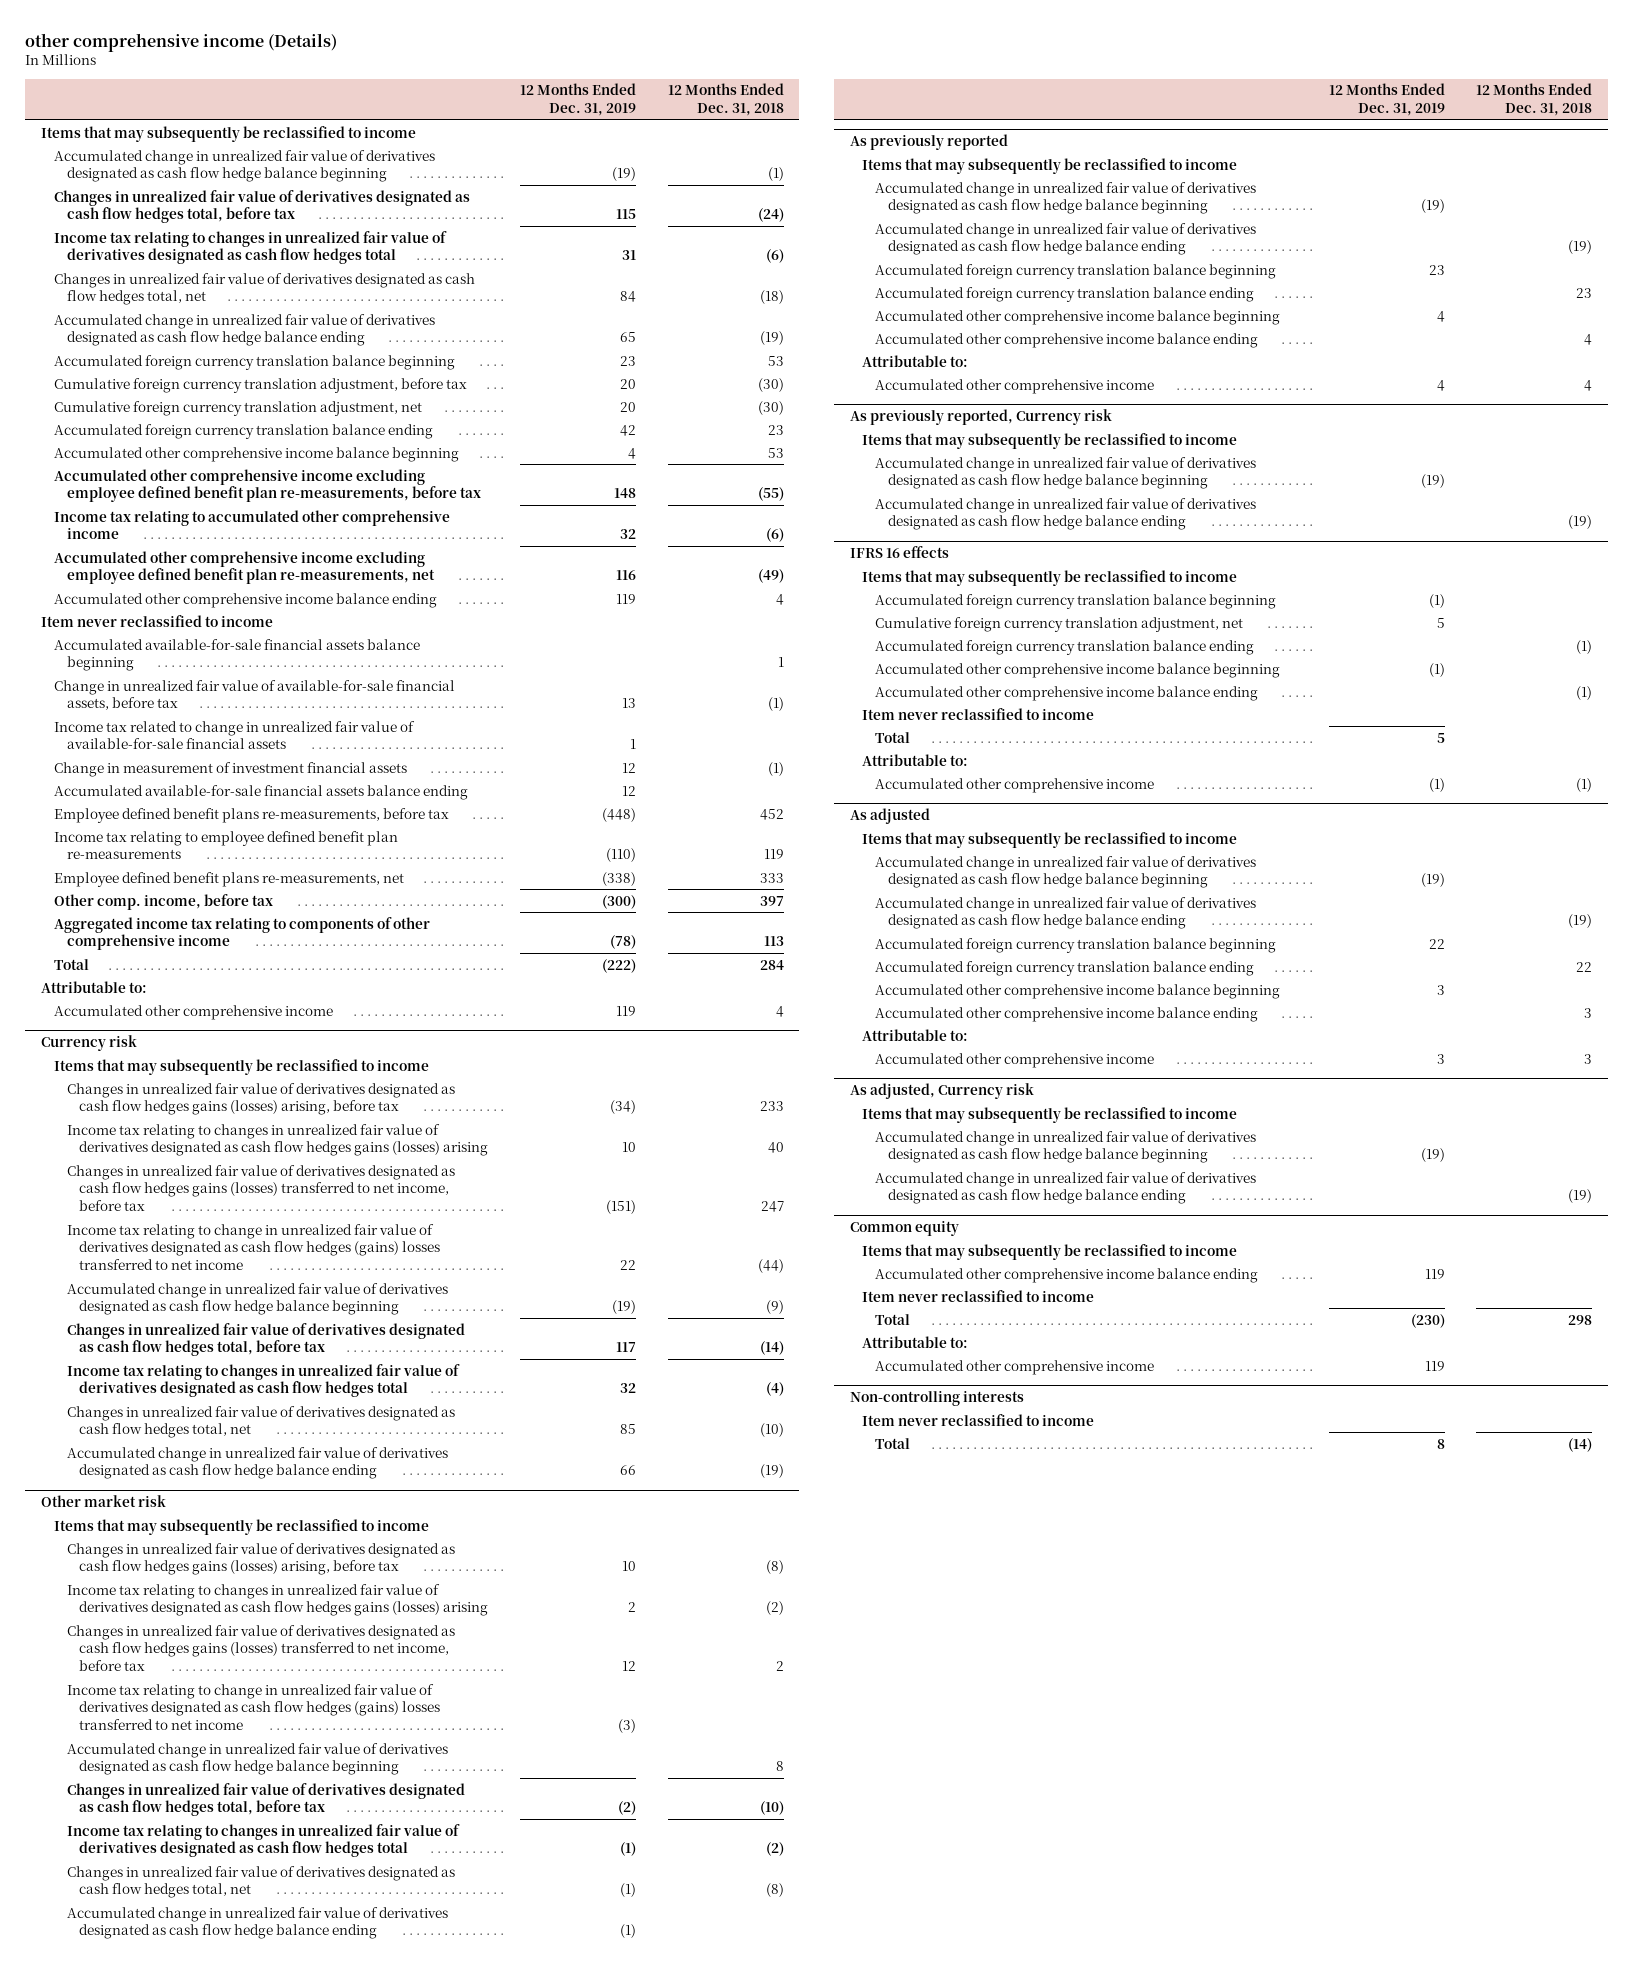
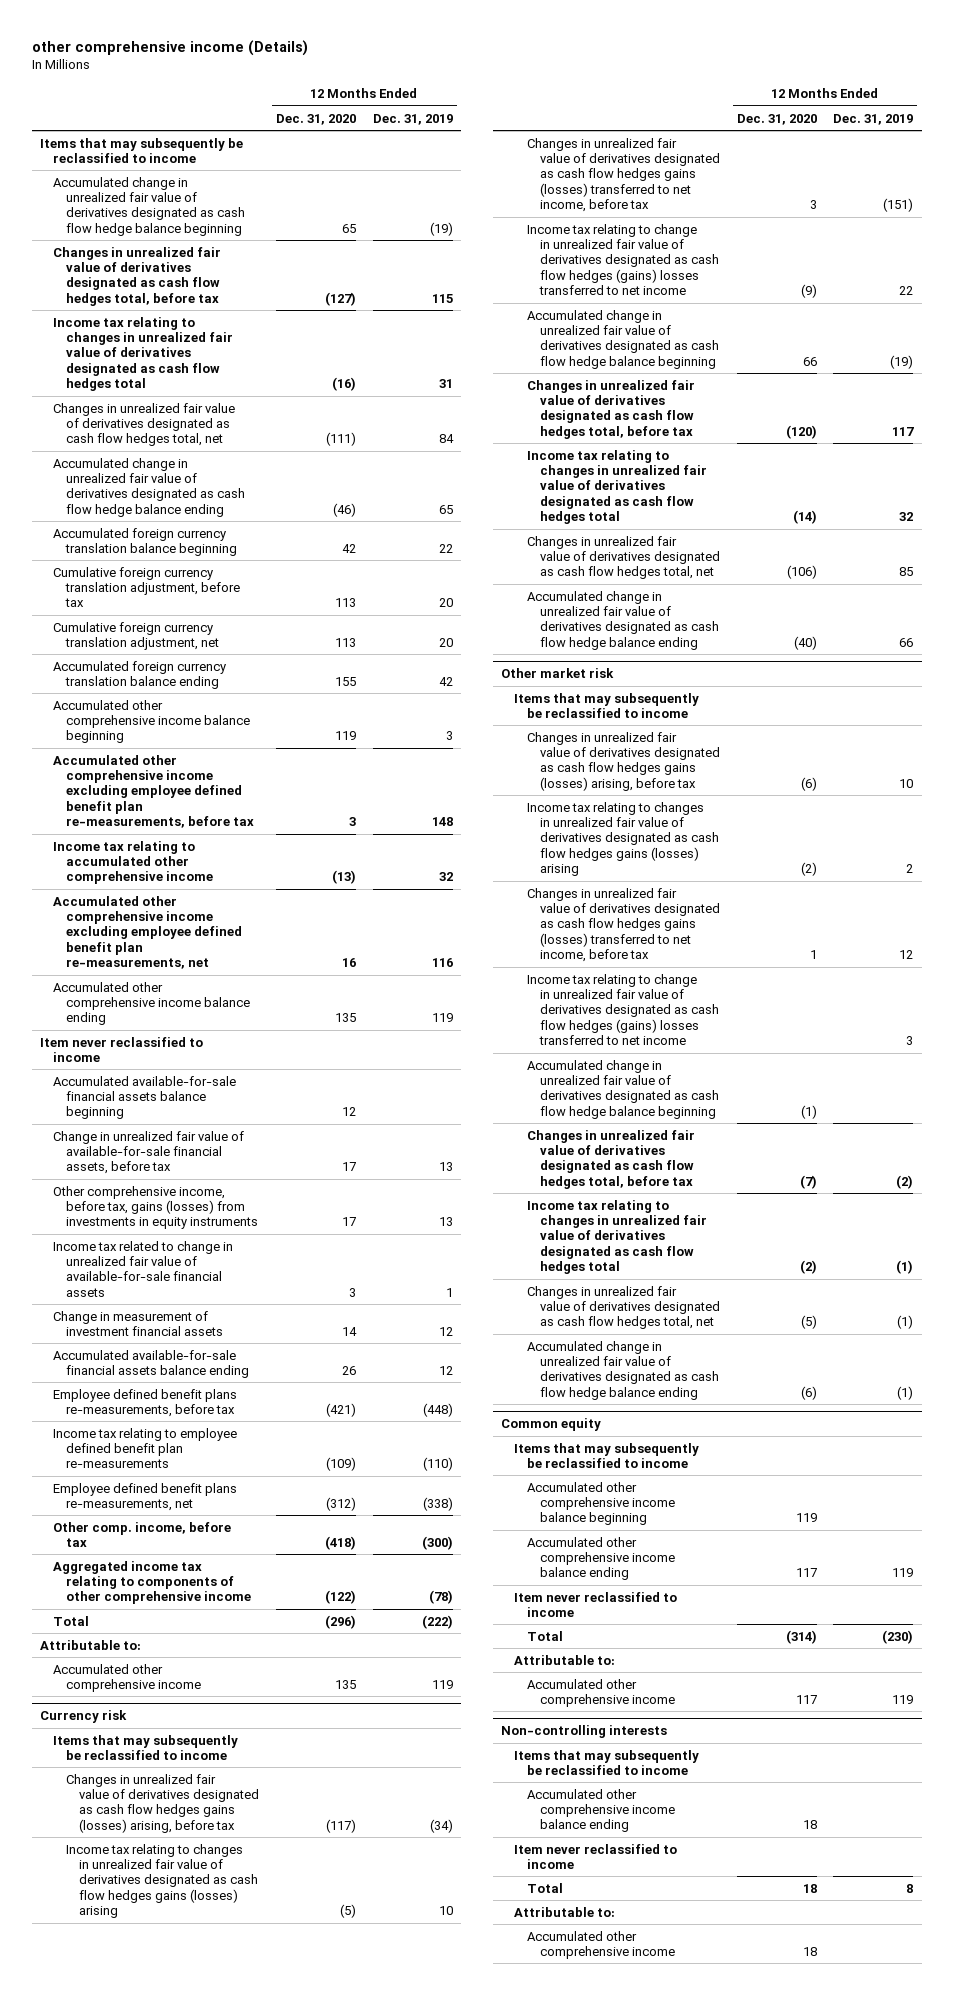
[667,83,784,117] 12 Months Ended Dec. 31, 2018 -> none
none -> [275,113,356,125] Dec. 31, 2020
[619,355,636,366] 23 -> [438,543,453,553] 22
[627,447,636,459] 4 -> [445,731,453,741] 3
none -> [53,1185,259,1230] Other comprehensive income, before tax, gains (losses) from investments in equity instruments
[617,1718,636,1733] (3) -> [906,1036,914,1046] 3
[849,134,1008,151] As previously reported -> none
[862,157,1238,174] Items that may subsequently be reclassified to income -> none
[875,181,1257,215] Accumulated change in unrealized fair value of derivatives designated as cash flow hedge balance beginning -> none
[875,222,1257,256] Accumulated change in unrealized fair value of derivatives designated as cash flow hedge balance ending -> none
[875,263,1277,279] Accumulated foreign currency translation balance beginning -> none
[875,286,1255,302] Accumulated foreign currency translation balance ending -> none
[875,309,1281,325] Accumulated other comprehensive income balance beginning -> none
[875,332,1259,348] Accumulated other comprehensive income balance ending -> none
[862,354,969,367] Attributable to: -> none
[875,378,1155,394] Accumulated other comprehensive income -> none
[849,409,1112,426] As previously reported, Currency risk -> none
[862,432,1238,449] Items that may subsequently be reclassified to income -> none
[875,456,1257,490] Accumulated change in unrealized fair value of derivatives designated as cash flow hedge balance beginning -> none
[875,497,1257,531] Accumulated change in unrealized fair value of derivatives designated as cash flow hedge balance ending -> none
[849,546,949,559] IFRS 16 effects -> none
[862,569,1238,586] Items that may subsequently be reclassified to income -> none
[875,593,1277,609] Accumulated foreign currency translation balance beginning -> none
[875,616,1244,632] Cumulative foreign currency translation adjustment, net -> none
[875,639,1255,655] Accumulated foreign currency translation balance ending -> none
[875,662,1281,678] Accumulated other comprehensive income balance beginning -> none
[875,685,1259,701] Accumulated other comprehensive income balance ending -> none
[862,707,1095,720] Item never reclassified to income -> none
[875,731,911,743] Total -> none
[862,753,969,766] Attributable to: -> none
[875,777,1155,793] Accumulated other comprehensive income -> none
[849,808,930,825] As adjusted -> none
[862,831,1238,848] Items that may subsequently be reclassified to income -> none
[875,855,1257,889] Accumulated change in unrealized fair value of derivatives designated as cash flow hedge balance beginning -> none
[875,896,1257,930] Accumulated change in unrealized fair value of derivatives designated as cash flow hedge balance ending -> none
[875,937,1277,953] Accumulated foreign currency translation balance beginning -> none
[875,960,1255,976] Accumulated foreign currency translation balance ending -> none
[875,983,1281,999] Accumulated other comprehensive income balance beginning -> none
[875,1006,1259,1022] Accumulated other comprehensive income balance ending -> none
[862,1028,969,1041] Attributable to: -> none
[875,1052,1155,1068] Accumulated other comprehensive income -> none
[849,1083,1034,1100] As adjusted, Currency risk -> none
[862,1106,1238,1123] Items that may subsequently be reclassified to income -> none
[875,1130,1257,1164] Accumulated change in unrealized fair value of derivatives designated as cash flow hedge balance beginning -> none
[875,1171,1257,1205] Accumulated change in unrealized fair value of derivatives designated as cash flow hedge balance ending -> none
none -> [527,1481,676,1526] Accumulated other comprehensive income balance beginning
none -> [514,1749,700,1775] Items that may subsequently be reclassified to income
none -> [527,1788,676,1833] Accumulated other comprehensive income balance ending
none -> [514,1906,616,1917] Attributable to:
none -> [527,1930,676,1959] Accumulated other comprehensive income

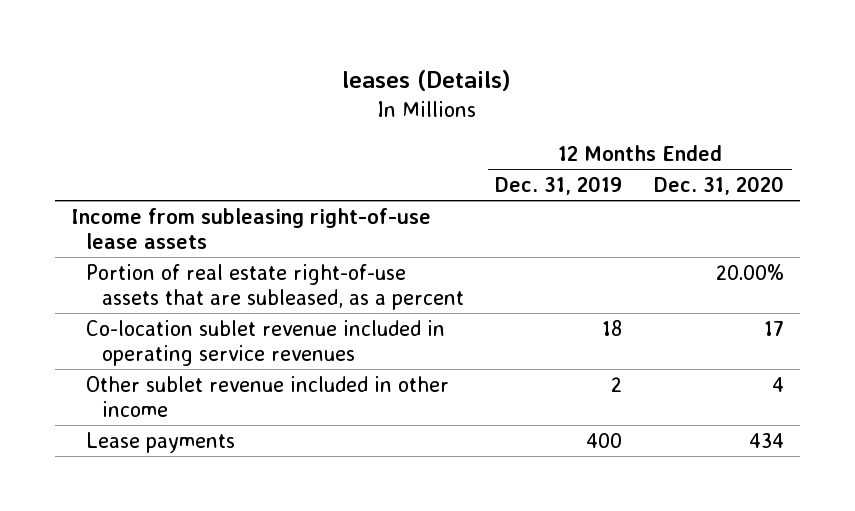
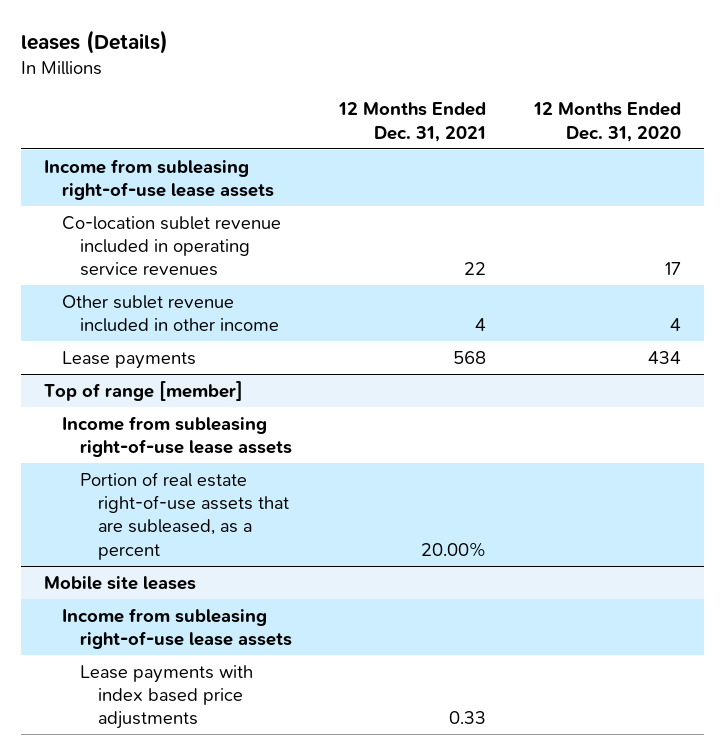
[495,175,623,195] Dec. 31, 2019 -> none
none -> [338,102,487,142] 12 Months Ended Dec. 31, 2021
[86,263,464,310] Portion of real estate right-of-use assets that are subleased, as a percent -> none
none -> [44,380,244,401] Top of range [member]
none -> [62,415,293,457] Income from subleasing right-of-use lease assets
none -> [80,471,289,560] Portion of real estate right-of-use assets that are subleased, as a percent
none -> [44,575,197,590] Mobile site leases
none -> [62,607,293,649] Income from subleasing right-of-use lease assets
none -> [80,664,254,730] Lease payments with index based price adjustments

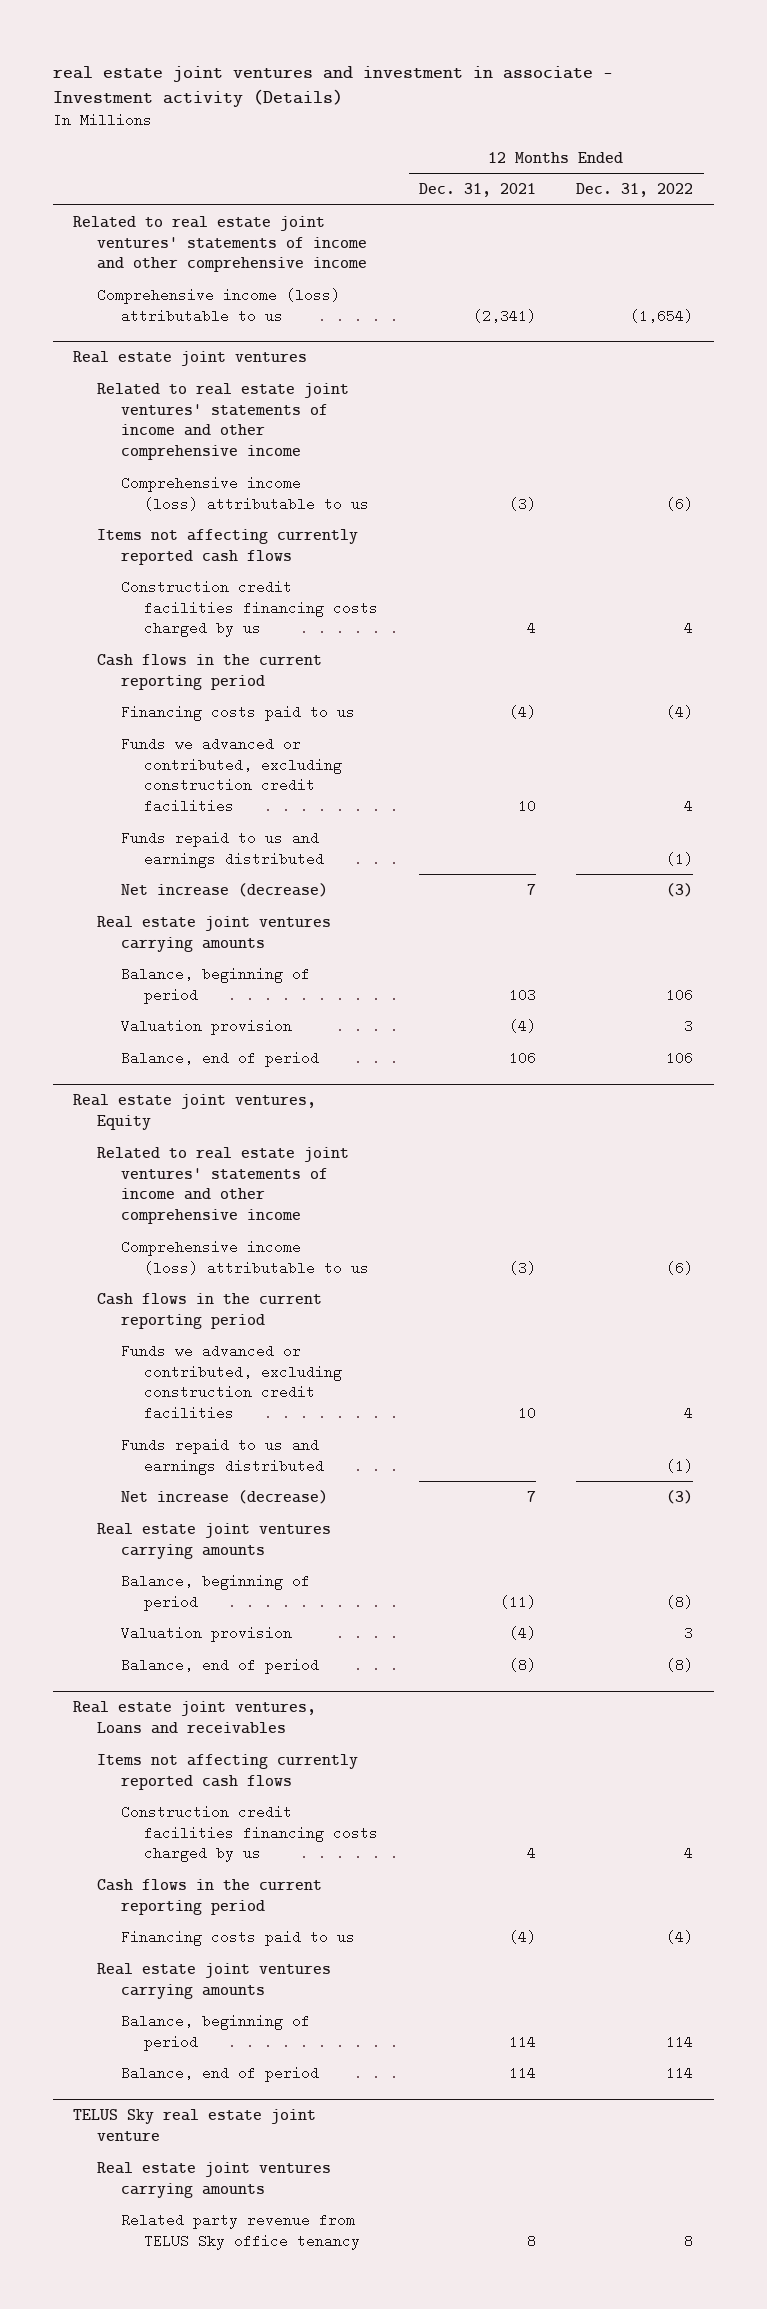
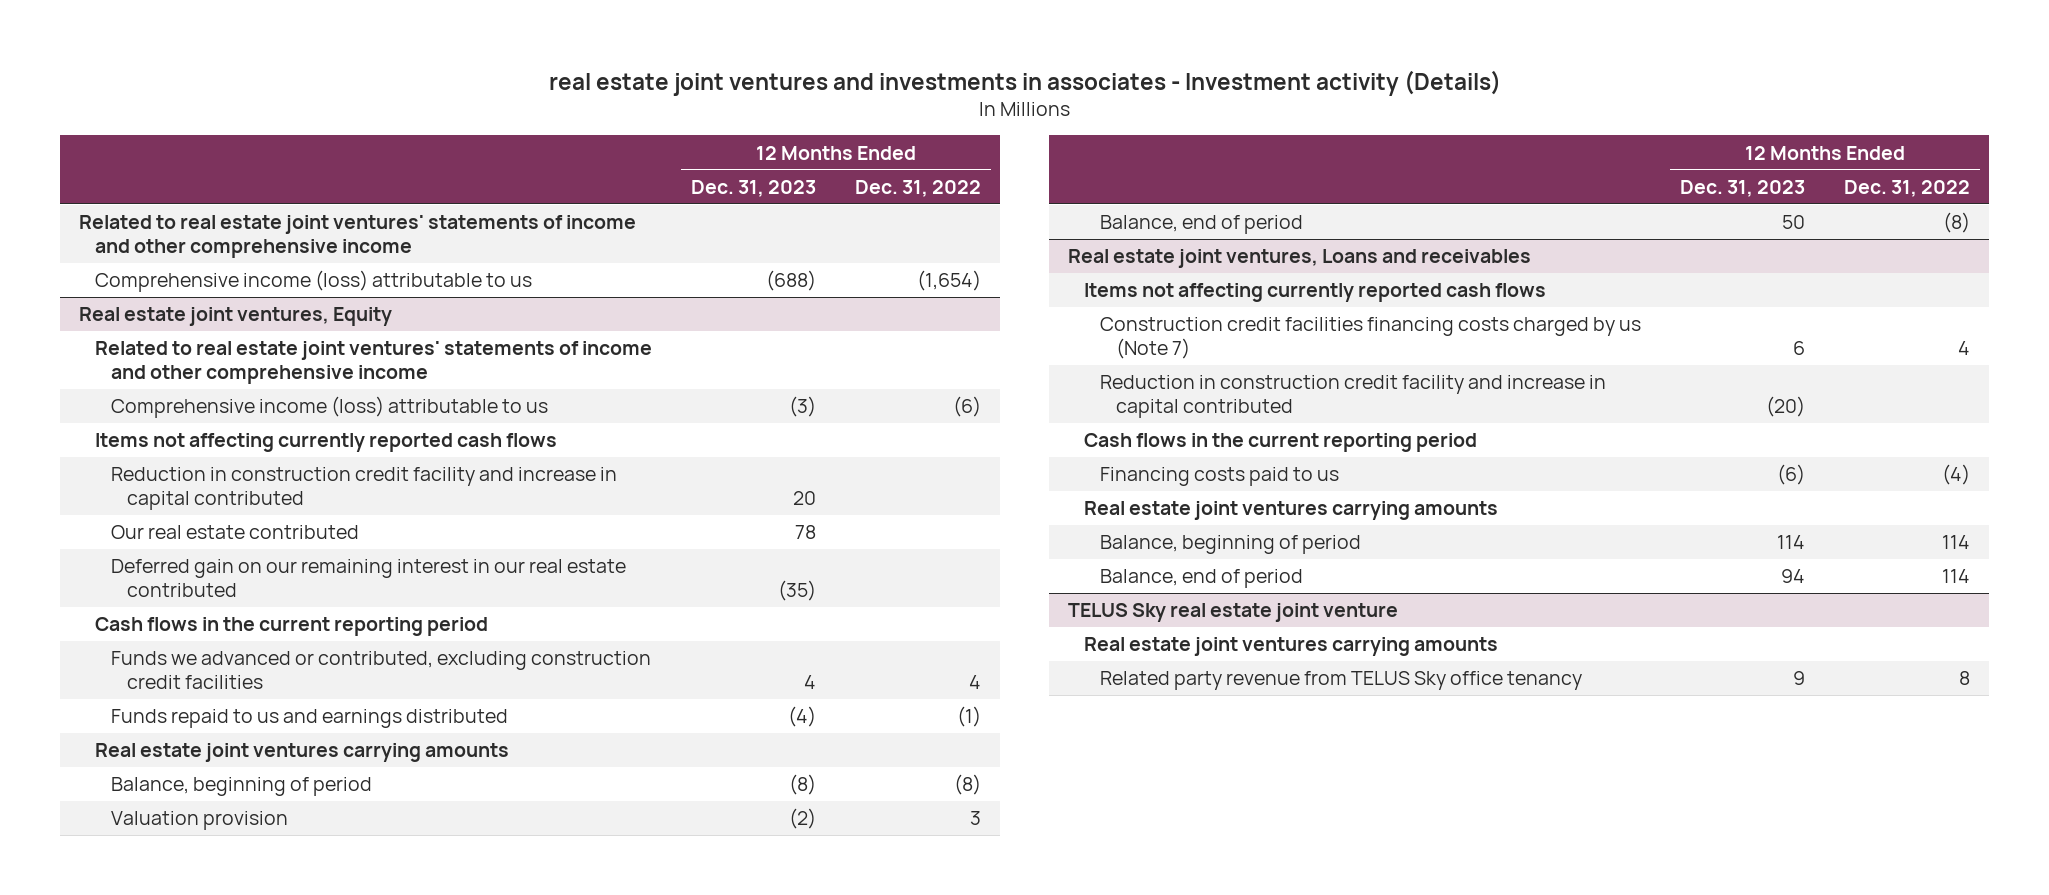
[52,66,613,108] real estate joint ventures and investment in associate - Investment activity (Details) -> [548,69,1501,96] real estate joint ventures and investments in associates - Investment activity (Details)
[418,183,536,198] Dec. 31, 2021 -> none
none -> [691,179,817,197] Dec. 31, 2023
[73,351,308,367] Real estate joint ventures -> none
[96,382,349,461] Related to real estate joint ventures' statements of income and other comprehensive income -> none
[120,475,370,511] Comprehensive income (loss) attributable to us -> none
[96,528,358,565] Items not affecting currently reported cash flows -> none
[120,579,379,638] Construction credit facilities financing costs charged by us -> none
[96,653,322,690] Cash flows in the current reporting period -> none
[120,704,355,721] Financing costs paid to us -> none
[120,736,343,814] Funds we advanced or contributed, excluding construction credit facilities -> none
[120,830,325,868] Funds repaid to us and earnings distributed -> none
[120,882,328,897] Net increase (decrease) -> none
[96,915,331,952] Real estate joint ventures carrying amounts -> none
[120,966,310,1004] Balance, beginning of period -> none
[120,1018,292,1035] Valuation provision -> none
[120,1050,319,1067] Balance, end of period -> none
none -> [95,433,558,453] Items not affecting currently reported cash flows
none -> [111,467,618,511] Reduction in construction credit facility and increase in capital contributed
none -> [111,525,360,540] Our real estate contributed
none -> [111,559,627,598] Deferred gain on our remaining interest in our real estate contributed
[120,1489,328,1504] Net increase (decrease) -> none
[120,1804,379,1863] Construction credit facilities financing costs charged by us -> [1100,317,1642,360] Construction credit facilities financing costs charged by us (Note 7)
none -> [1100,375,1607,419] Reduction in construction credit facility and increase in capital contributed

